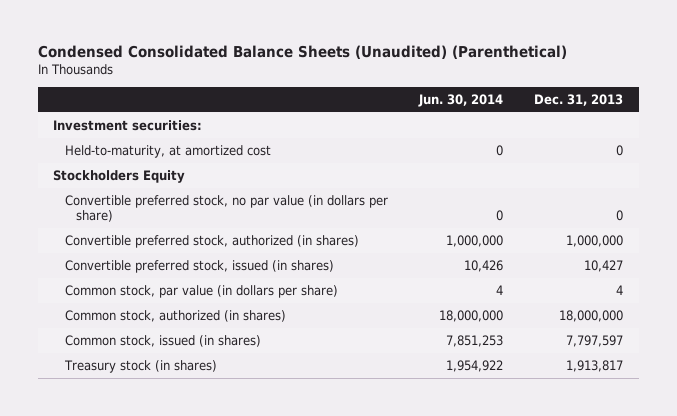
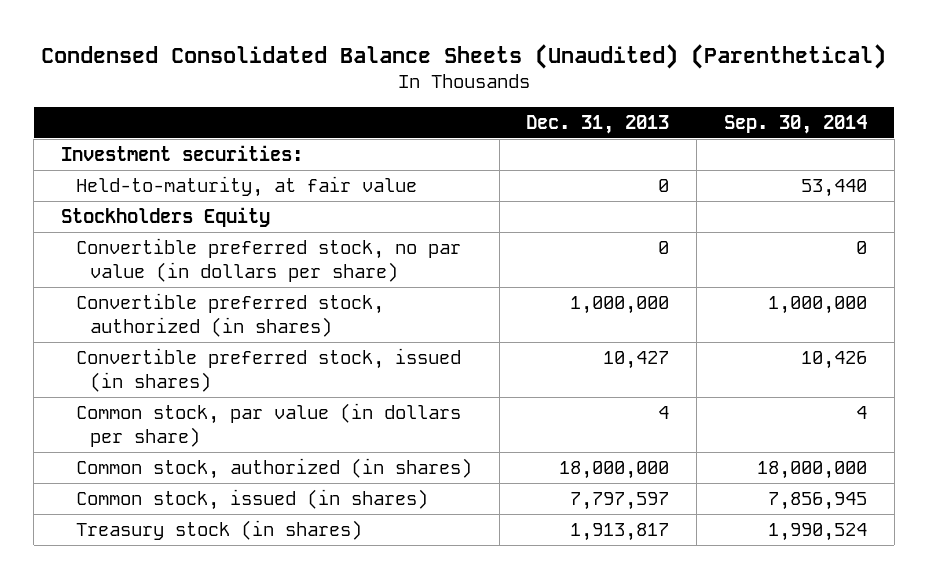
[418,93,504,107] Jun. 30, 2014 -> none
none -> [723,115,867,135] Sep. 30, 2014
[64,145,271,159] Held-to-maturity, at amortized cost -> [75,176,417,198] Held-to-maturity, at fair value

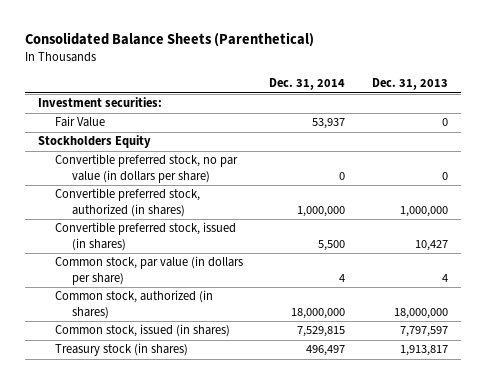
[41,43,887,69] Condensed Consolidated Balance Sheets (Unaudited) (Parenthetical) -> [24,32,314,48] Consolidated Balance Sheets (Parenthetical)
[723,115,867,135] Sep. 30, 2014 -> none
none -> [269,78,346,91] Dec. 31, 2014
[75,176,417,198] Held-to-maturity, at fair value -> [55,116,106,128] Fair Value

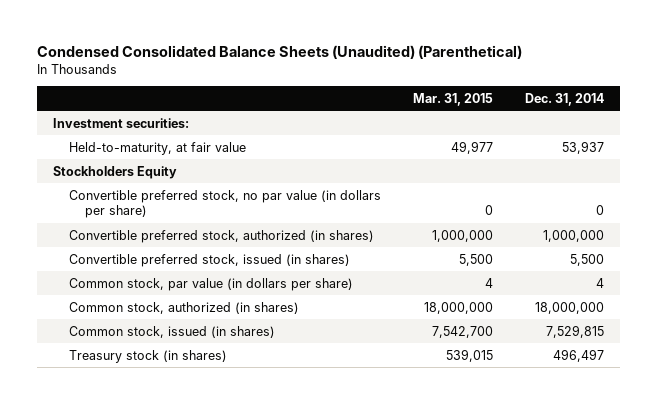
[24,32,314,48] Consolidated Balance Sheets (Parenthetical) -> [37,44,523,59] Condensed Consolidated Balance Sheets (Unaudited) (Parenthetical)
[371,78,448,91] Dec. 31, 2013 -> none
none -> [412,92,493,106] Mar. 31, 2015
[55,116,106,128] Fair Value -> [68,141,246,155] Held-to-maturity, at fair value

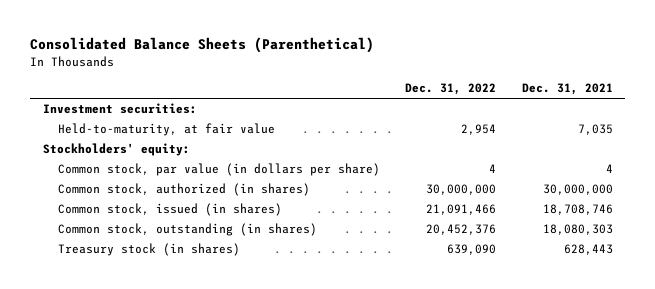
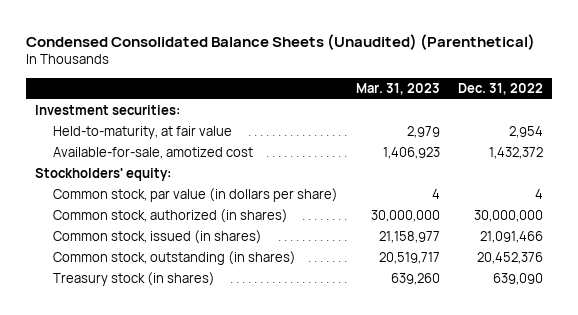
[30,37,375,54] Consolidated Balance Sheets (Parenthetical) -> [26,33,536,50] Condensed Consolidated Balance Sheets (Unaudited) (Parenthetical)
[521,83,613,96] Dec. 31, 2021 -> none
none -> [356,83,441,96] Mar. 31, 2023
none -> [53,147,254,160] Available-for-sale, amotized cost

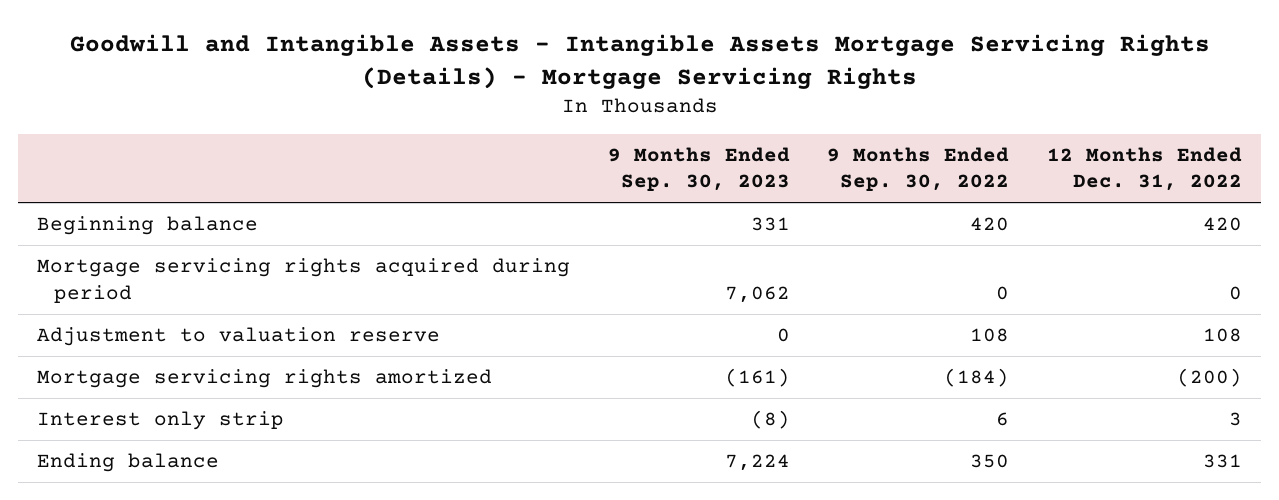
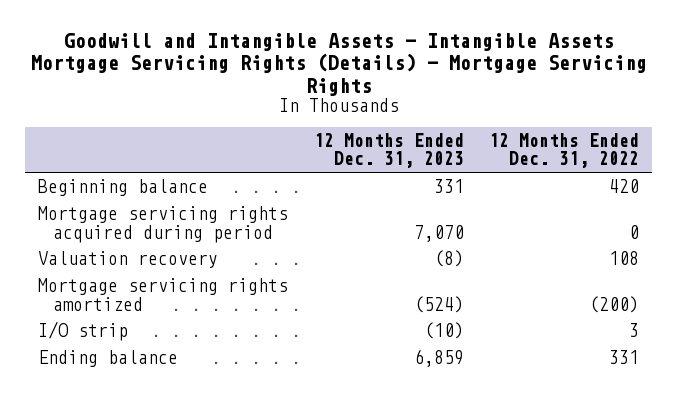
[607,146,790,192] 9 Months Ended Sep. 30, 2023 -> none
[827,146,1010,192] 9 Months Ended Sep. 30, 2022 -> none
none -> [313,132,464,169] 12 Months Ended Dec. 31, 2023
[36,327,440,347] Adjustment to valuation reserve -> [38,251,219,269] Valuation recovery
[36,411,284,431] Interest only strip -> [38,321,129,342] I/O strip

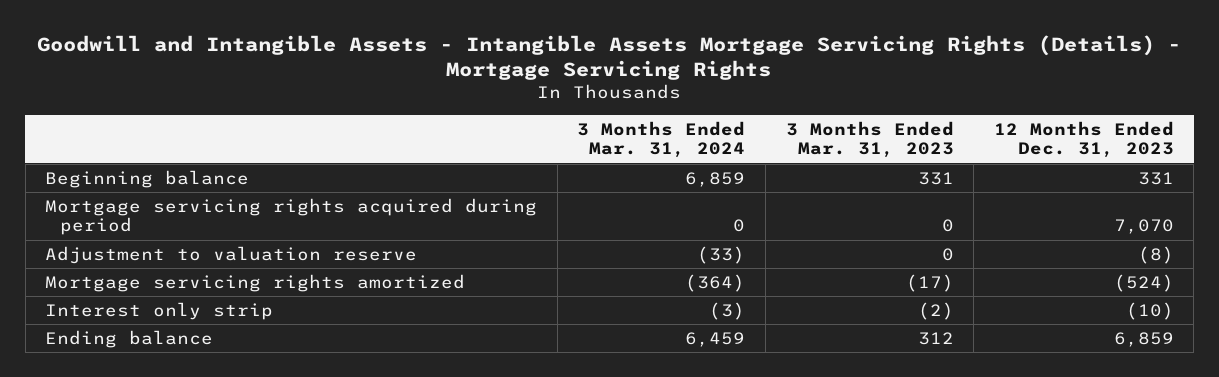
[489,132,640,169] 12 Months Ended Dec. 31, 2022 -> none
none -> [577,120,746,159] 3 Months Ended Mar. 31, 2024
none -> [785,120,954,159] 3 Months Ended Mar. 31, 2023
[38,251,219,269] Valuation recovery -> [45,245,418,264] Adjustment to valuation reserve
[38,321,129,342] I/O strip -> [45,301,274,320] Interest only strip

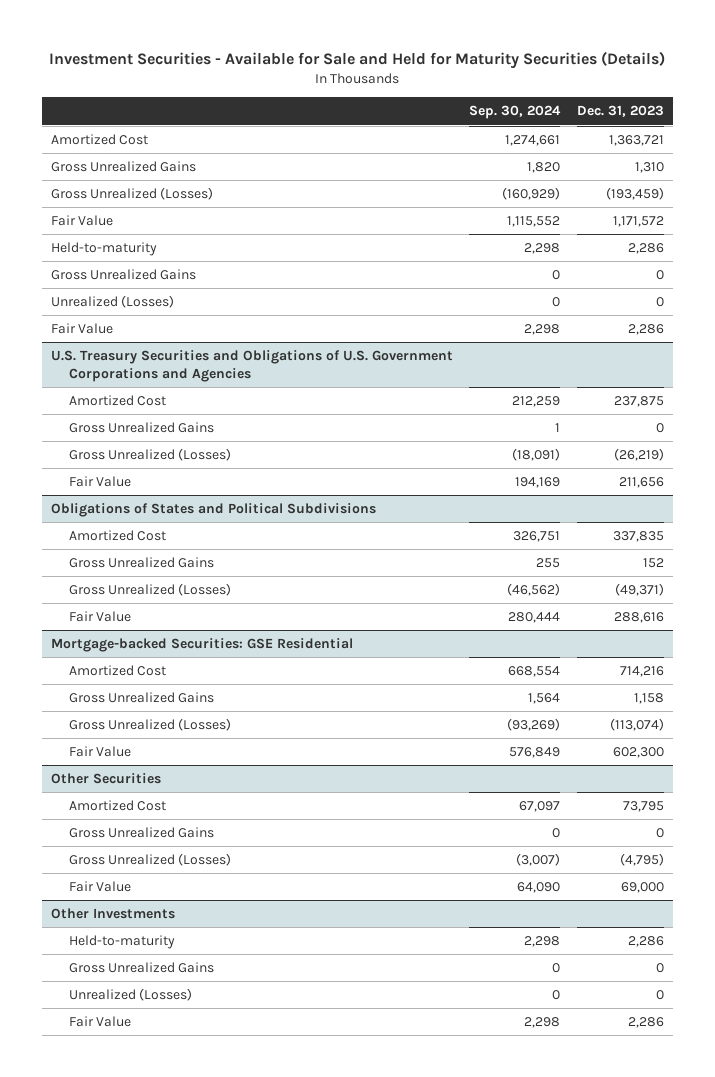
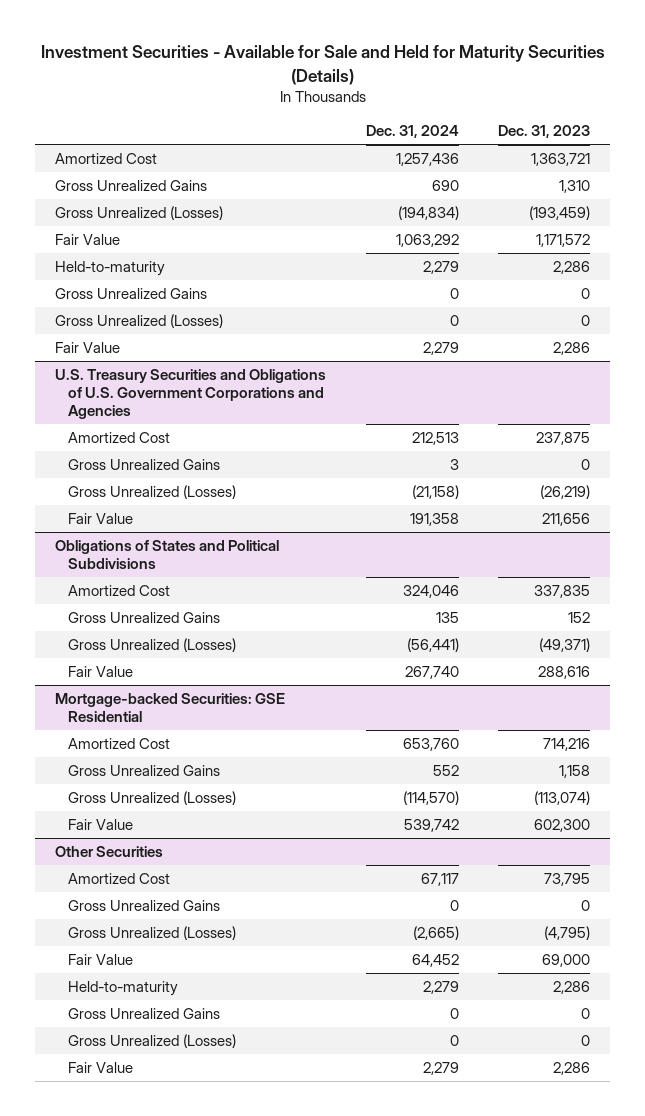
[469,105,562,120] Sep. 30, 2024 -> none
none -> [365,124,459,138] Dec. 31, 2024
[50,295,174,309] Unrealized (Losses) -> [55,314,224,329] Gross Unrealized (Losses)
[50,908,175,920] Other Investments -> none
[69,988,193,1002] Unrealized (Losses) -> [67,1034,236,1049] Gross Unrealized (Losses)

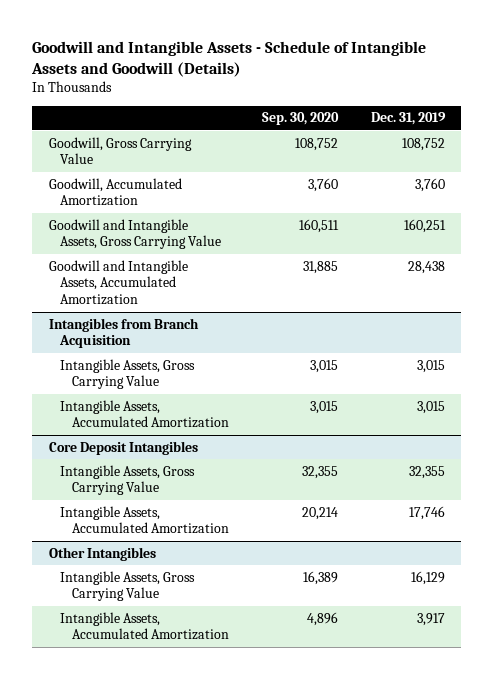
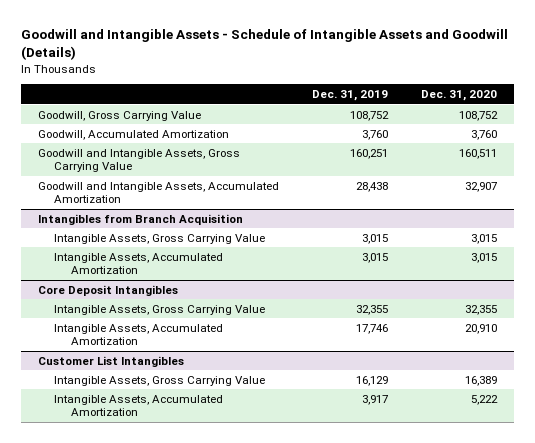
[261,112,339,126] Sep. 30, 2020 -> none
none -> [421,90,498,102] Dec. 31, 2020
[48,546,156,561] Other Intangibles -> [38,355,185,367] Customer List Intangibles

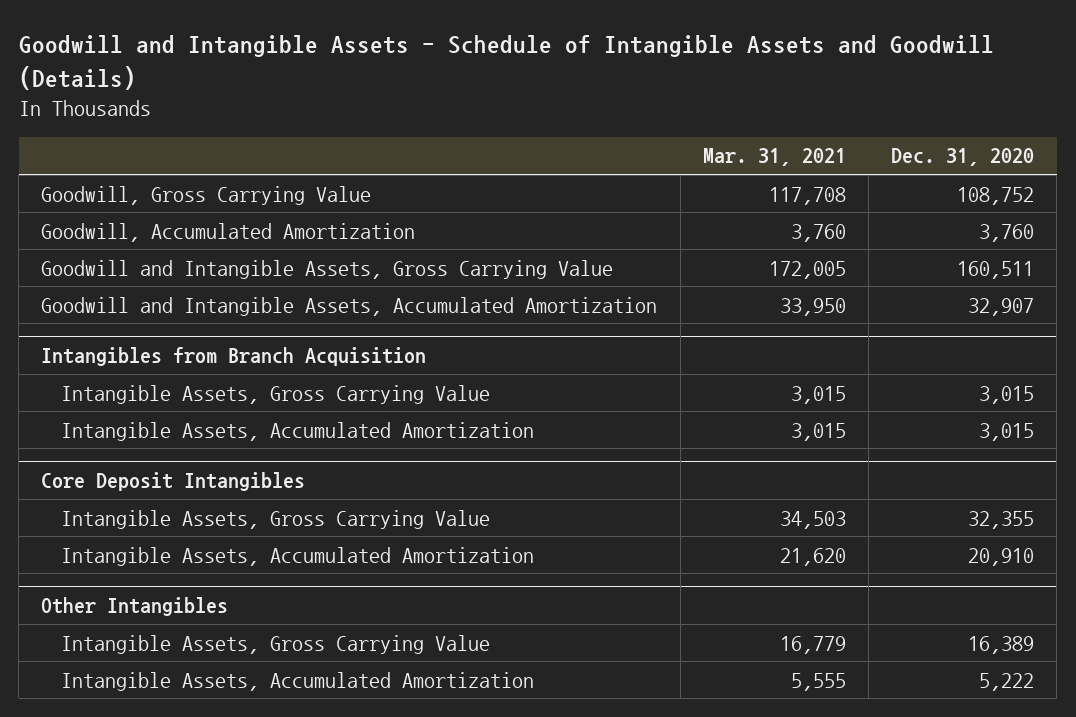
[312,90,389,102] Dec. 31, 2019 -> none
none -> [702,148,846,167] Mar. 31, 2021
[38,355,185,367] Customer List Intangibles -> [41,597,229,617] Other Intangibles

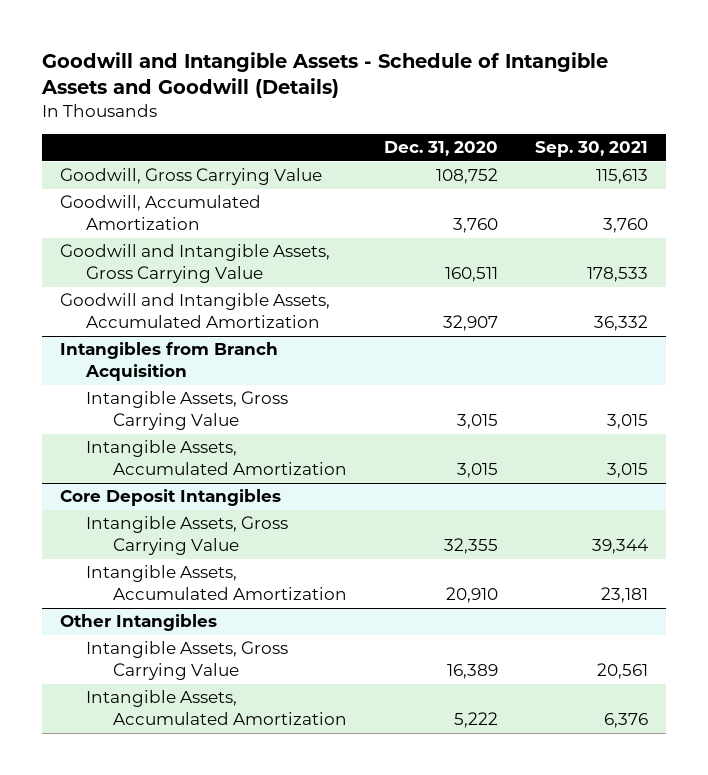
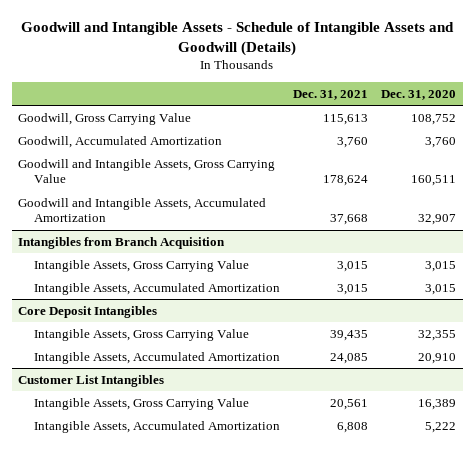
[534,141,648,158] Sep. 30, 2021 -> none
none -> [293,89,369,100] Dec. 31, 2021
[60,614,218,632] Other Intangibles -> [18,374,165,387] Customer List Intangibles

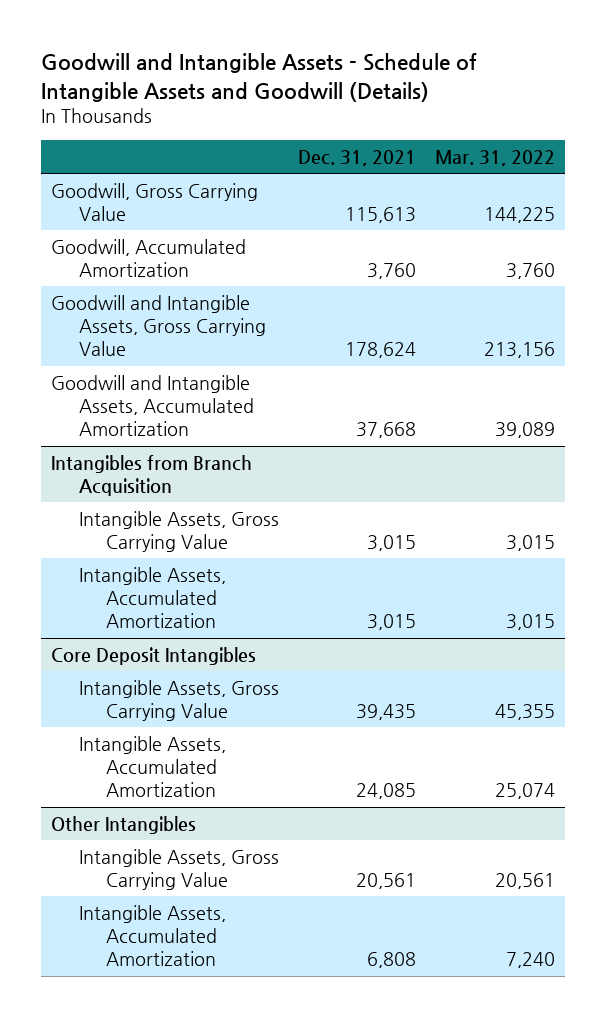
[381,89,457,100] Dec. 31, 2020 -> none
none -> [435,150,556,167] Mar. 31, 2022
[18,374,165,387] Customer List Intangibles -> [50,815,196,834] Other Intangibles

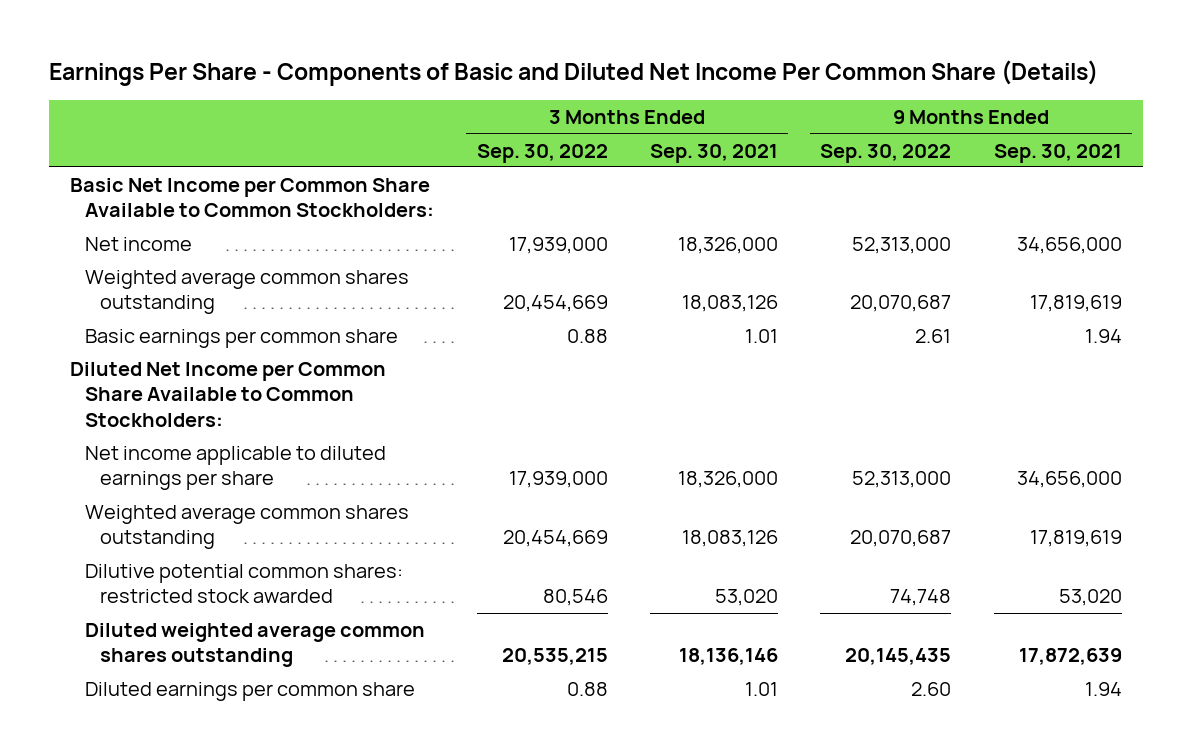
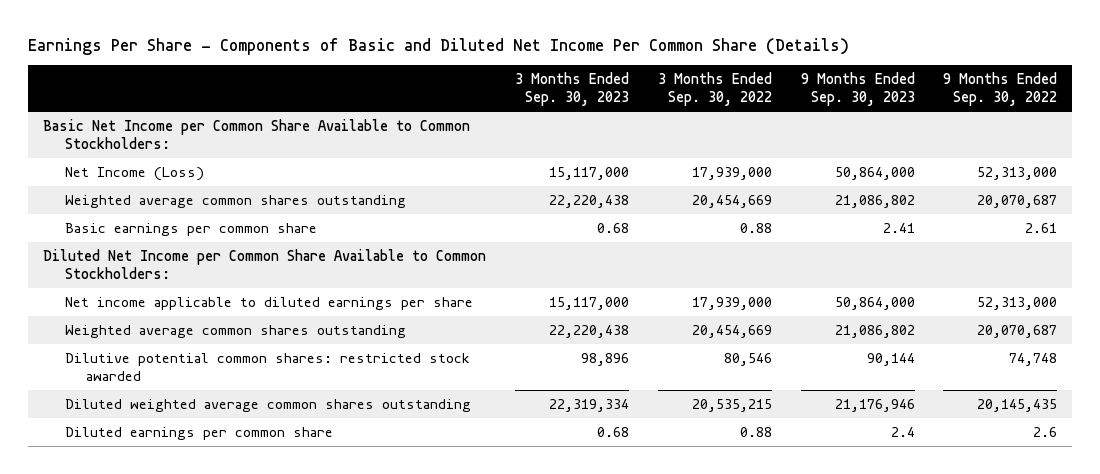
[649,143,778,163] Sep. 30, 2021 -> none
[993,143,1122,163] Sep. 30, 2021 -> none
none -> [514,72,629,107] 3 Months Ended Sep. 30, 2023
none -> [800,72,915,107] 9 Months Ended Sep. 30, 2023
[85,236,193,251] Net income -> [64,166,204,181] Net Income (Loss)
[911,681,952,696] 2.60 -> [1033,426,1058,437] 2.6

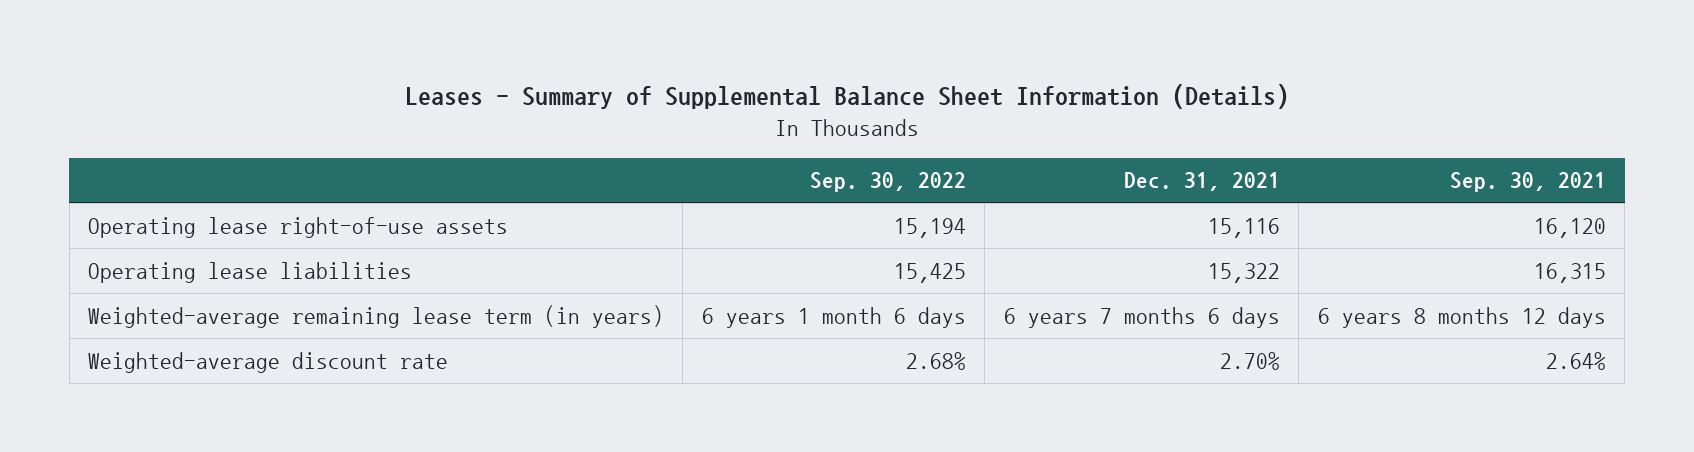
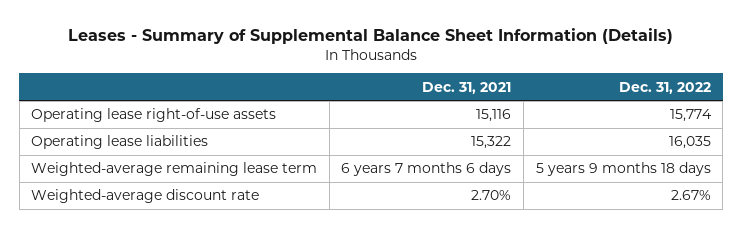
[809,172,966,193] Sep. 30, 2022 -> none
[1449,172,1606,193] Sep. 30, 2021 -> none
none -> [618,81,711,94] Dec. 31, 2022
[88,304,665,328] Weighted-average remaining lease term (in years) -> [31,162,318,177] Weighted-average remaining lease term

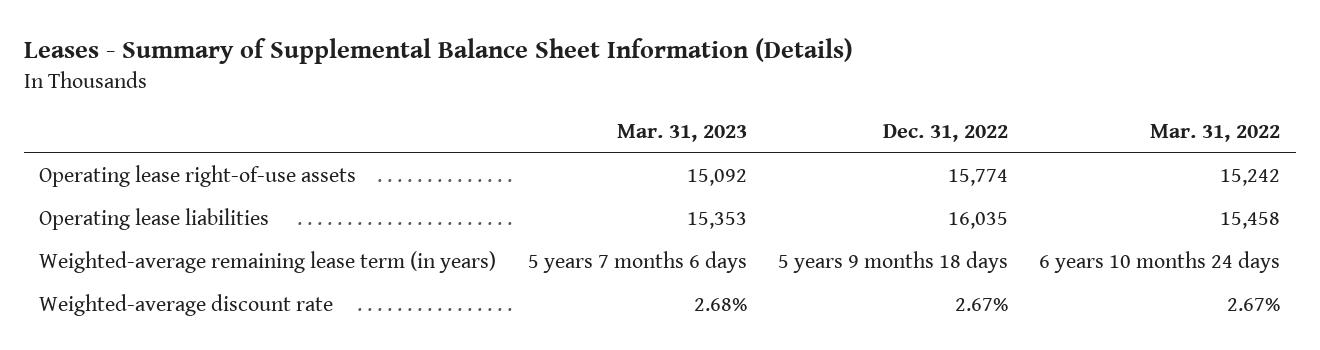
[422,81,512,94] Dec. 31, 2021 -> none
none -> [616,124,747,143] Mar. 31, 2023
none -> [1150,124,1281,143] Mar. 31, 2022
[31,162,318,177] Weighted-average remaining lease term -> [39,251,497,274] Weighted-average remaining lease term (in years)

